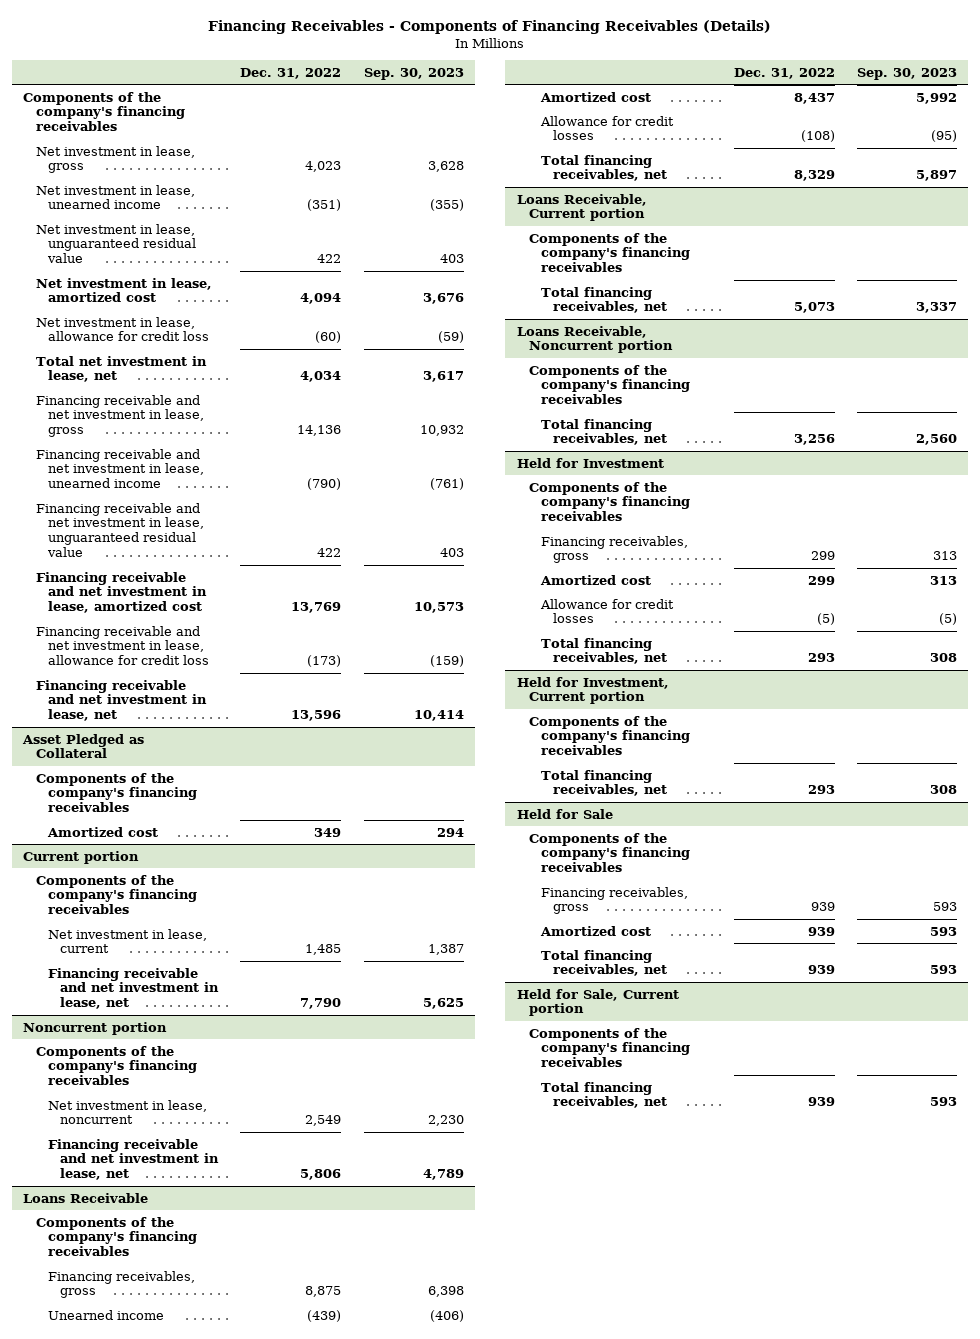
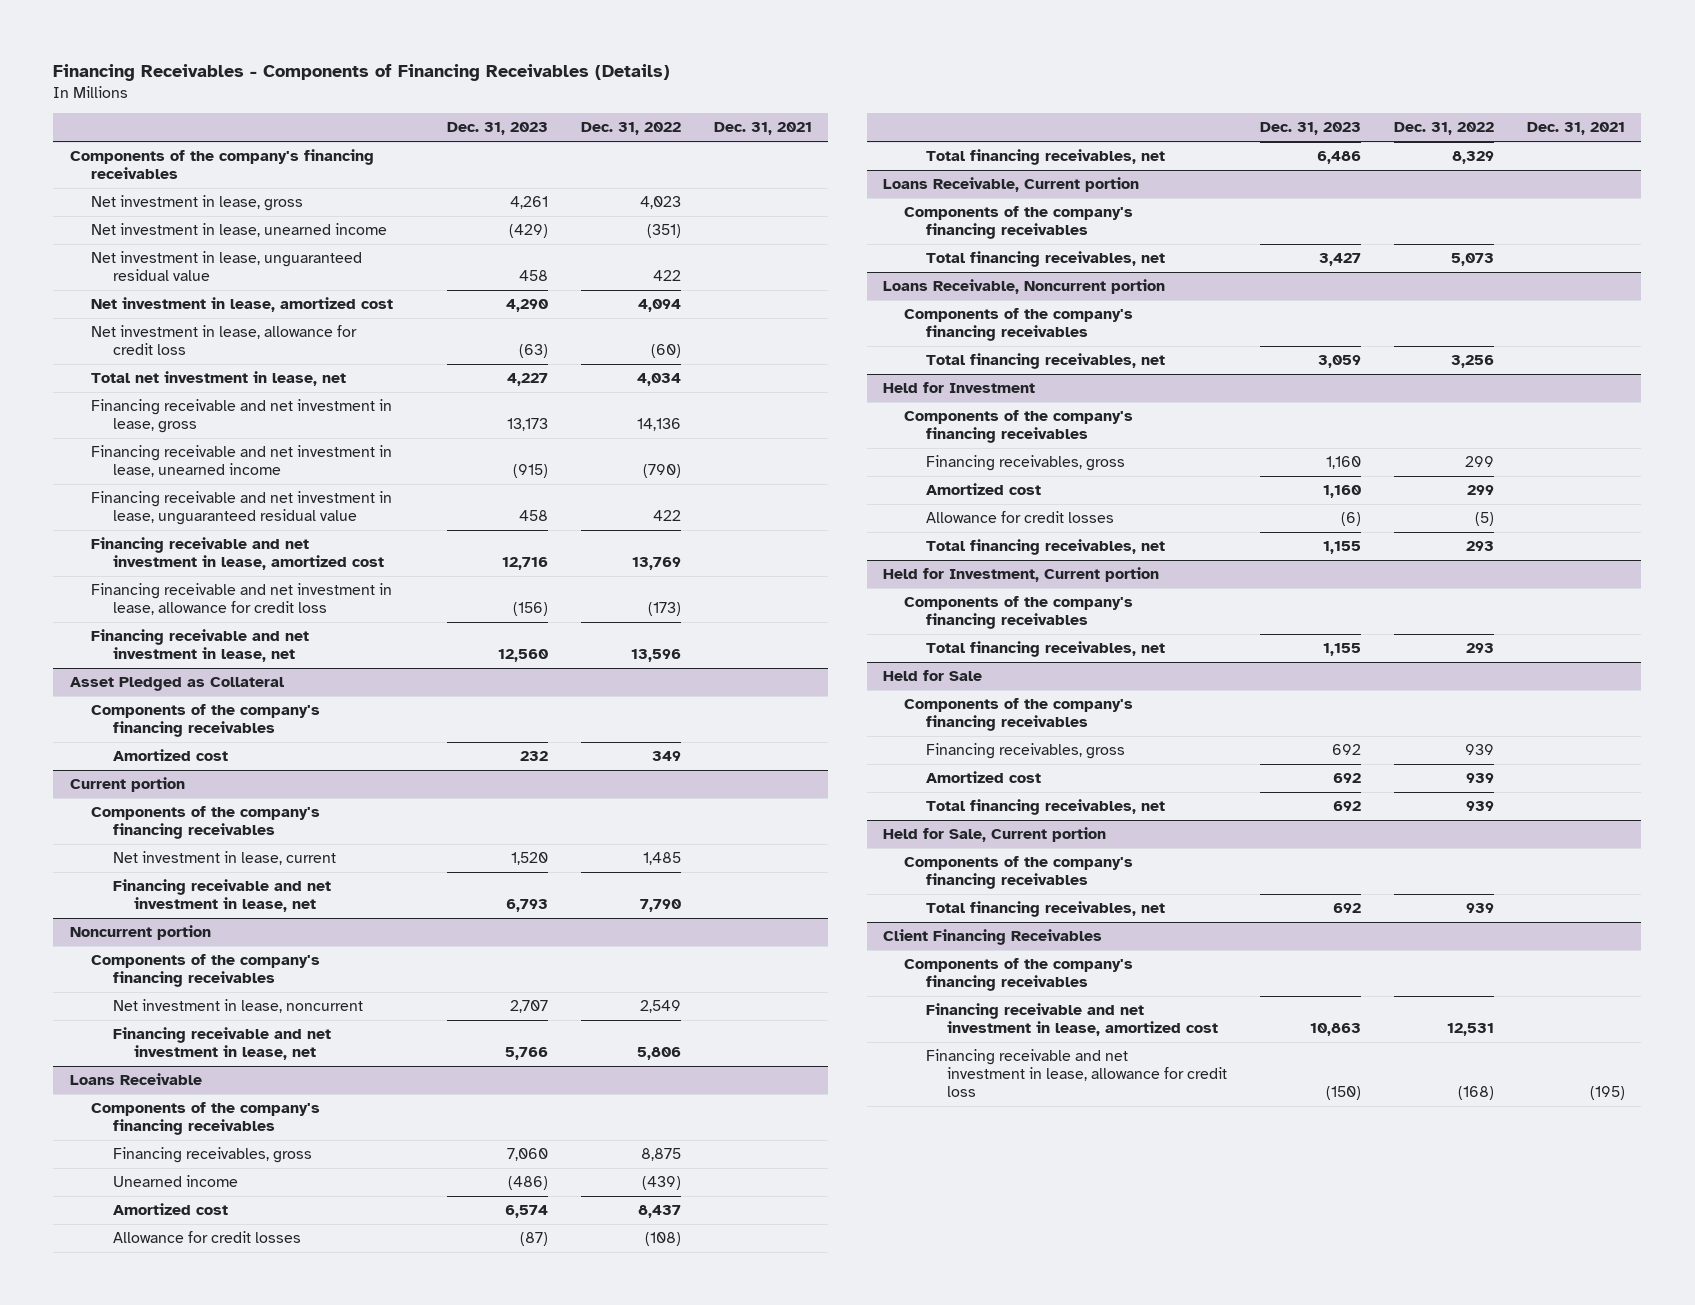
[363,67,464,80] Sep. 30, 2023 -> none
none -> [446,122,548,136] Dec. 31, 2023
none -> [713,122,812,136] Dec. 31, 2021
none -> [883,929,1103,946] Client Financing Receivables
none -> [904,958,1134,991] Components of the company's financing receivables
none -> [925,1003,1218,1036] Financing receivable and net investment in lease, amortized cost
none -> [925,1049,1227,1097] Financing receivable and net investment in lease, allowance for credit loss

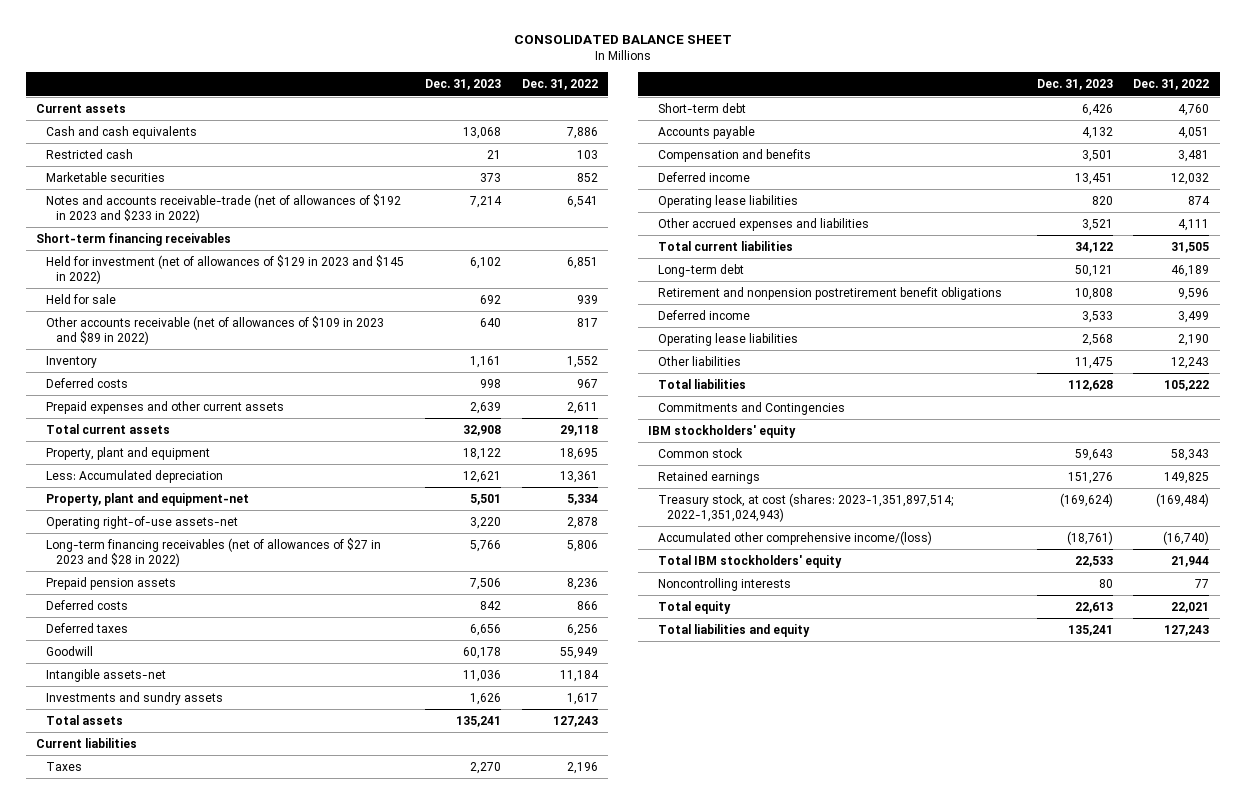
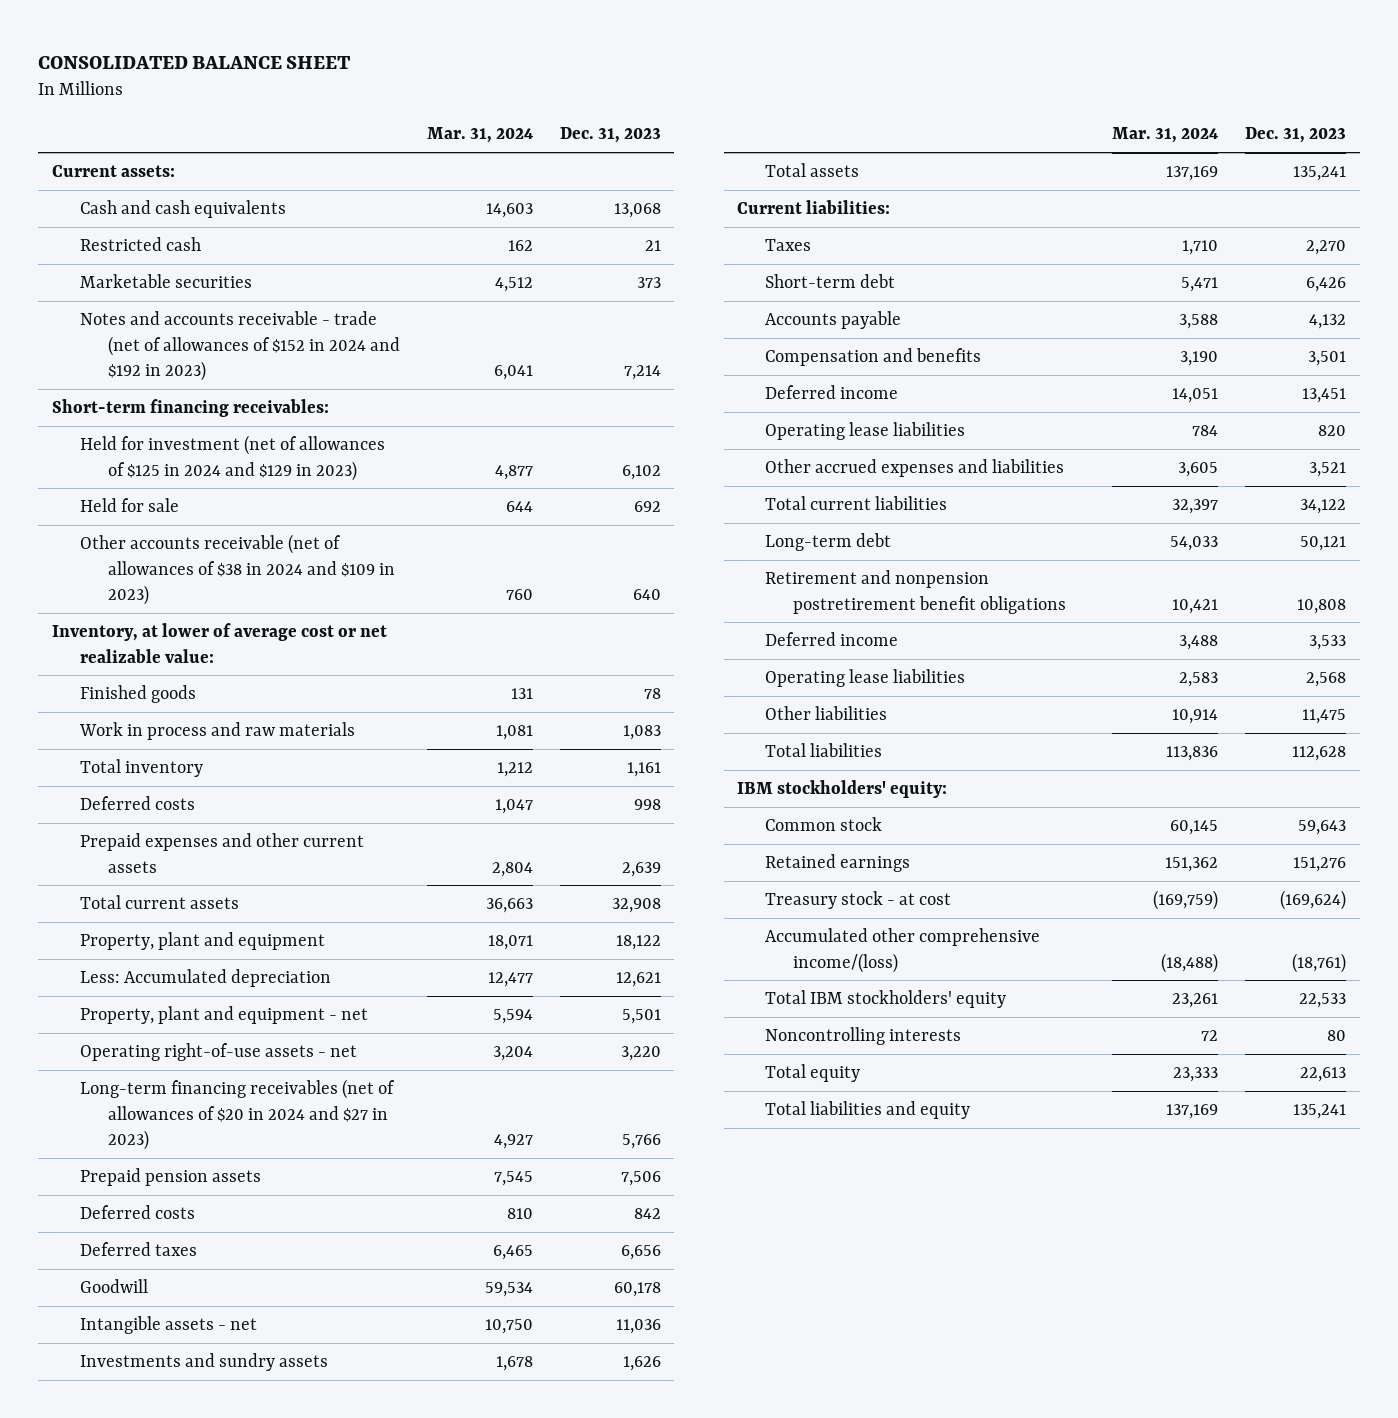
[521,79,598,91] Dec. 31, 2022 -> none
none -> [426,127,533,144] Mar. 31, 2024
[36,103,127,113] Current assets -> [51,165,175,178] Current assets:
[46,193,402,223] Notes and accounts receivable-trade (net of allowances of $192 in 2023 and $233 in 2022) -> [79,311,400,381] Notes and accounts receivable - trade (net of allowances of $152 in 2024 and $192 in 2023)
[36,232,232,246] Short-term financing receivables -> [51,399,329,418] Short-term financing receivables:
[46,254,405,284] Held for investment (net of allowances of $129 in 2023 and $145 in 2022) -> [79,435,385,481] Held for investment (net of allowances of $125 in 2024 and $129 in 2023)
[46,315,385,345] Other accounts receivable (net of allowances of $109 in 2023 and $89 in 2022) -> [79,534,395,605] Other accounts receivable (net of allowances of $38 in 2024 and $109 in 2023)
none -> [51,623,387,663] Inventory, at lower of average cost or net realizable value:
none -> [79,685,196,704] Finished goods
none -> [78,722,355,741] Work in process and raw materials
[46,355,98,368] Inventory -> [79,759,203,778] Total inventory
[46,492,250,506] Property, plant and equipment-net -> [79,1006,368,1025] Property, plant and equipment - net
[46,515,239,529] Operating right-of-use assets-net -> [79,1043,357,1062] Operating right-of-use assets - net
[46,537,382,567] Long-term financing receivables (net of allowances of $27 in 2023 and $28 in 2022) -> [79,1079,395,1150] Long-term financing receivables (net of allowances of $20 in 2024 and $27 in 2023)
[46,668,167,682] Intangible assets-net -> [79,1316,257,1335] Intangible assets - net
[36,737,138,748] Current liabilities -> [736,200,890,215] Current liabilities:
[657,401,845,415] Commitments and Contingencies -> none
[648,424,797,438] IBM stockholders' equity -> [736,780,947,799] IBM stockholders' equity:
[657,492,953,522] Treasury stock, at cost (shares: 2023-1,351,897,514; 2022-1,351,024,943) -> [765,891,952,910] Treasury stock - at cost

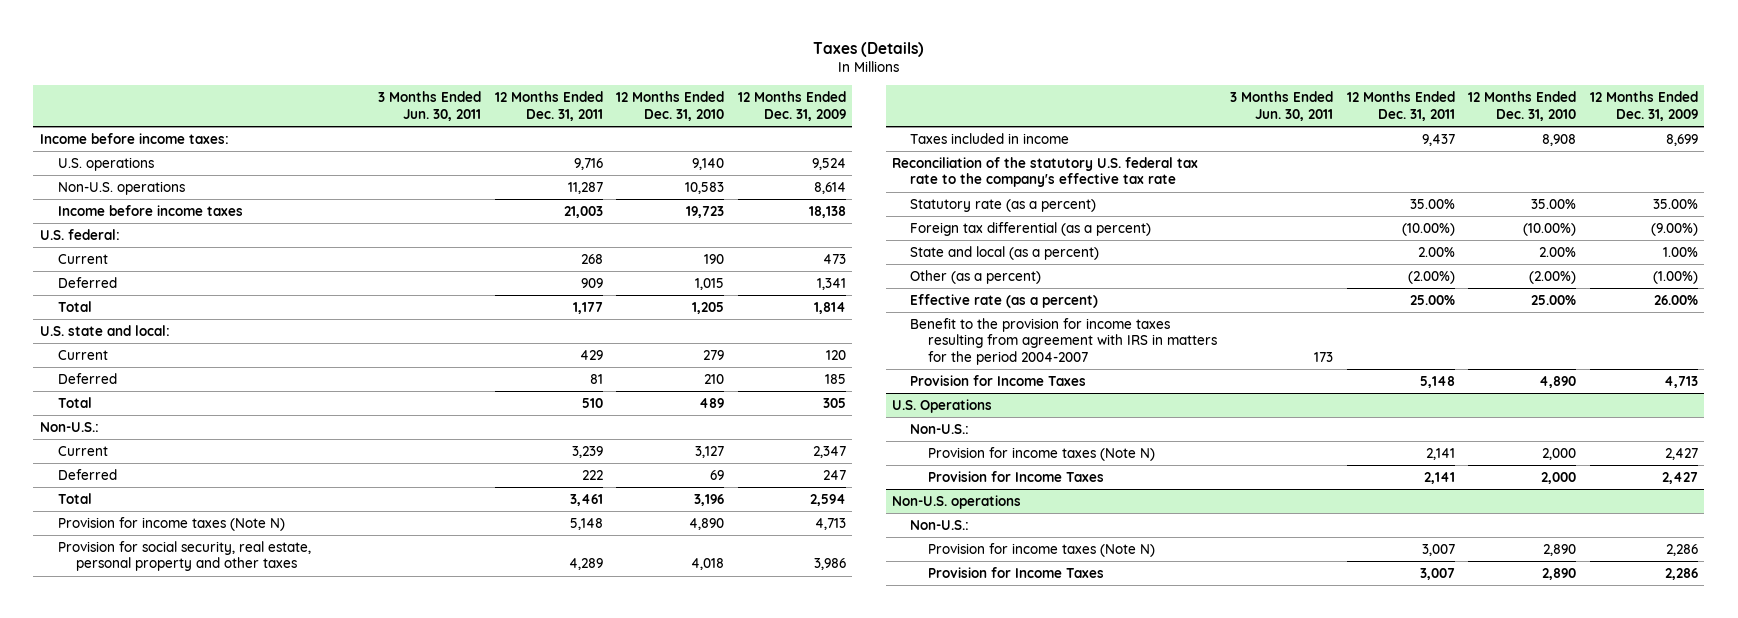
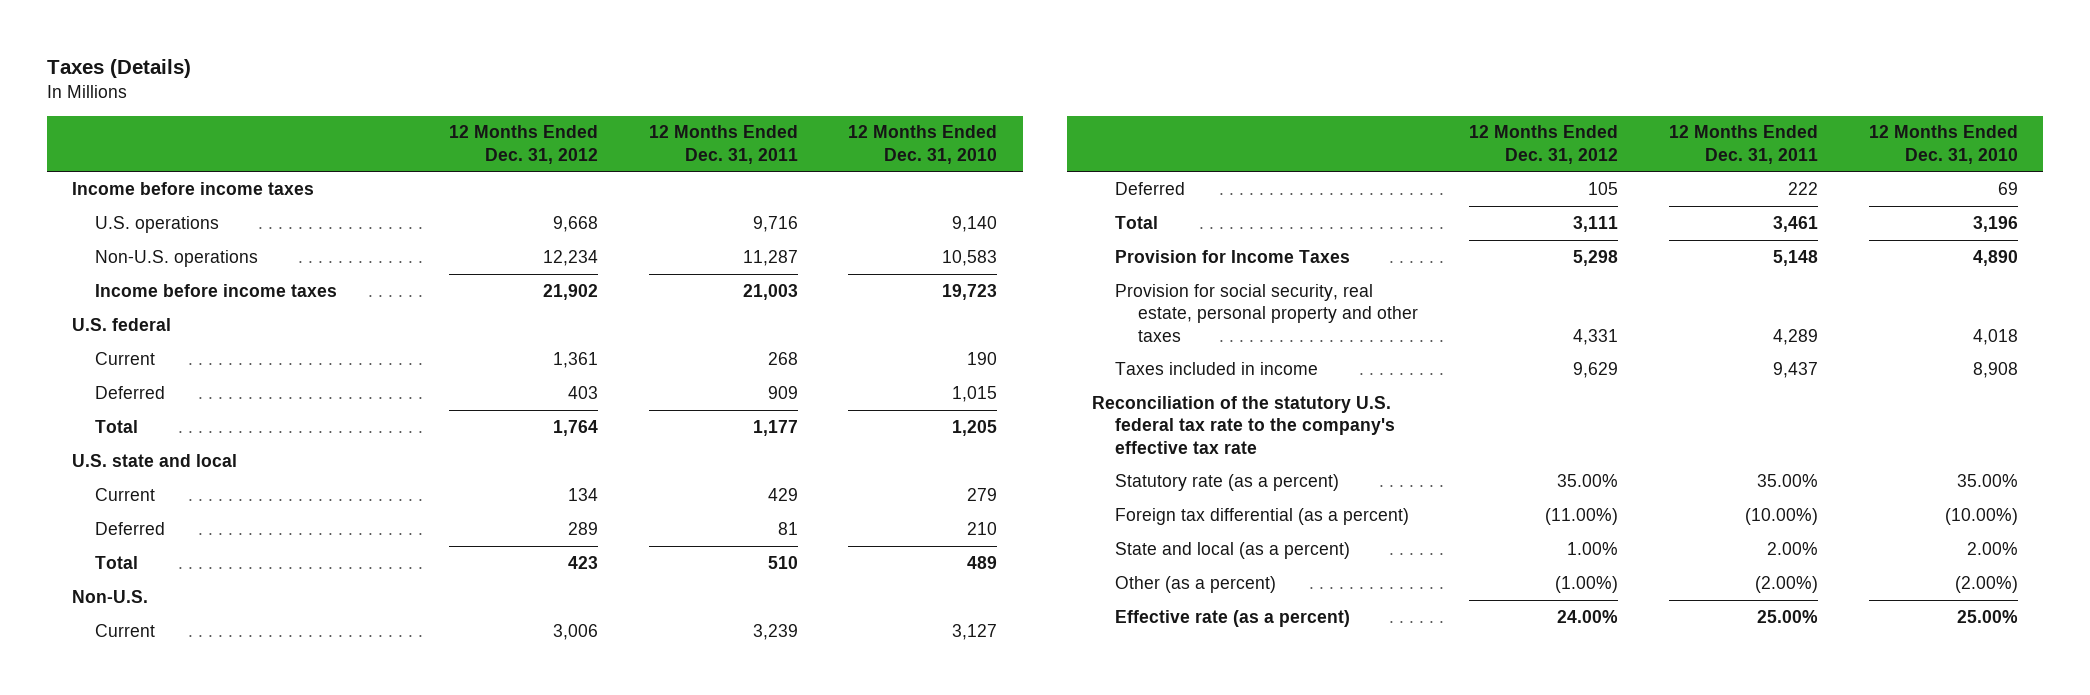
[378,91,482,121] 3 Months Ended Jun. 30, 2011 -> none
[737,91,846,121] 12 Months Ended Dec. 31, 2009 -> none
none -> [448,125,598,164] 12 Months Ended Dec. 31, 2012
[40,132,230,144] Income before income taxes: -> [72,181,315,195] Income before income taxes
[40,228,121,240] U.S. federal: -> [72,317,172,331] U.S. federal
[40,324,171,336] U.S. state and local: -> [72,453,238,467] U.S. state and local
[40,421,100,432] Non-U.S.: -> [72,589,149,603] Non-U.S.
[58,516,286,531] Provision for income taxes (Note N) -> none
[910,374,1087,386] Provision for Income Taxes -> [1115,249,1351,263] Provision for Income Taxes
[910,317,1217,366] Benefit to the provision for income taxes resulting from agreement with IRS in matters for the period 2004-2007 -> none
[892,398,993,413] U.S. Operations -> none
[910,423,970,434] Non-U.S.: -> none
[927,446,1155,461] Provision for income taxes (Note N) -> none
[927,470,1104,482] Provision for Income Taxes -> none
[892,494,1022,509] Non-U.S. operations -> none
[910,519,970,530] Non-U.S.: -> none
[927,542,1155,557] Provision for income taxes (Note N) -> none
[927,566,1104,578] Provision for Income Taxes -> none

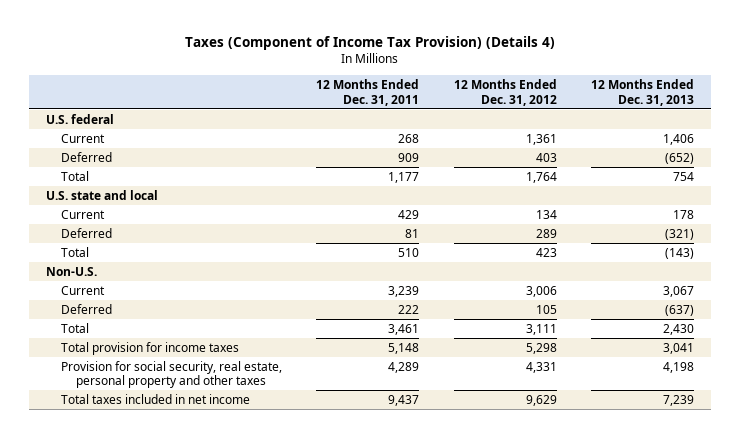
[46,59,191,79] Taxes (Details) -> [185,36,556,51] Taxes (Component of Income Tax Provision) (Details 4)
[848,125,998,164] 12 Months Ended Dec. 31, 2010 -> none
none -> [591,79,695,106] 12 Months Ended Dec. 31, 2013
[72,181,315,195] Income before income taxes -> none
[94,215,219,233] U.S. operations -> none
[94,249,258,267] Non-U.S. operations -> none
[94,283,337,297] Income before income taxes -> none
[1115,249,1351,263] Provision for Income Taxes -> [60,341,239,355] Total provision for income taxes
[1092,395,1396,454] Reconciliation of the statutory U.S. federal tax rate to the company's effective tax rate -> none
[1115,473,1340,491] Statutory rate (as a percent) -> none
[1115,507,1410,525] Foreign tax differential (as a percent) -> none
[1115,541,1351,559] State and local (as a percent) -> none
[1115,575,1277,593] Other (as a percent) -> none
[1115,609,1351,627] Effective rate (as a percent) -> none
[1115,361,1319,375] Taxes included in income -> [60,393,250,404] Total taxes included in net income

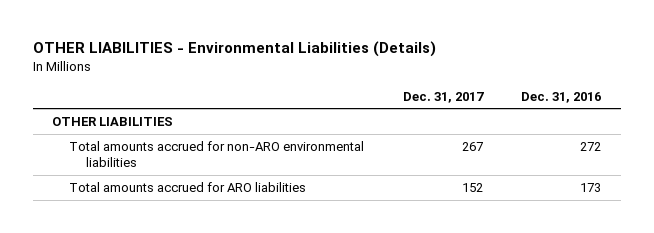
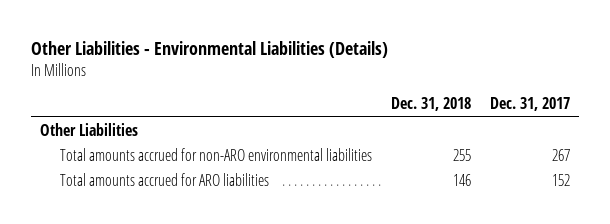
[32,40,436,57] OTHER LIABILITIES - Environmental Liabilities (Details) -> [30,40,388,58] Other Liabilities - Environmental Liabilities (Details)
[521,91,602,103] Dec. 31, 2016 -> none
none -> [390,97,471,112] Dec. 31, 2018
[52,117,174,127] OTHER LIABILITIES -> [40,123,139,137] Other Liabilities

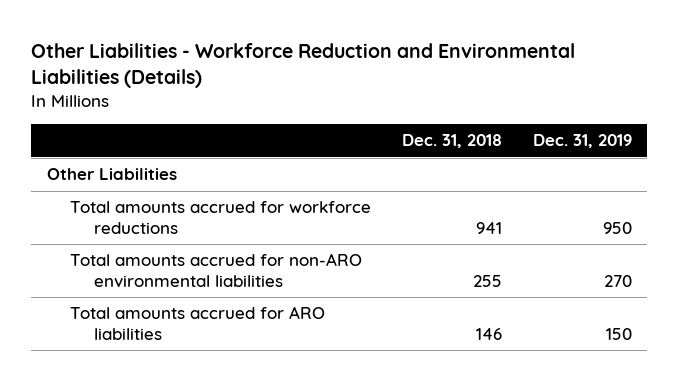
[30,40,388,58] Other Liabilities - Environmental Liabilities (Details) -> [31,42,576,88] Other Liabilities - Workforce Reduction and Environmental Liabilities (Details)
[489,97,570,112] Dec. 31, 2017 -> none
none -> [532,134,632,149] Dec. 31, 2019
none -> [70,201,372,234] Total amounts accrued for workforce reductions

